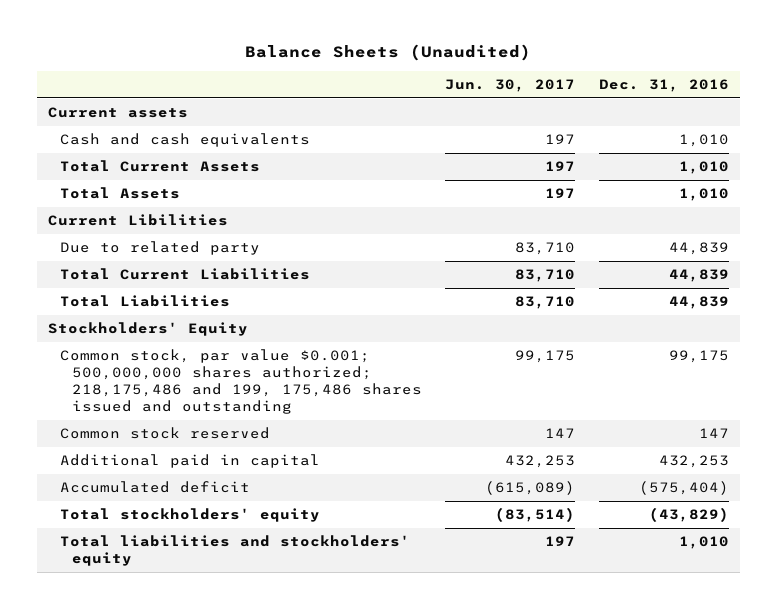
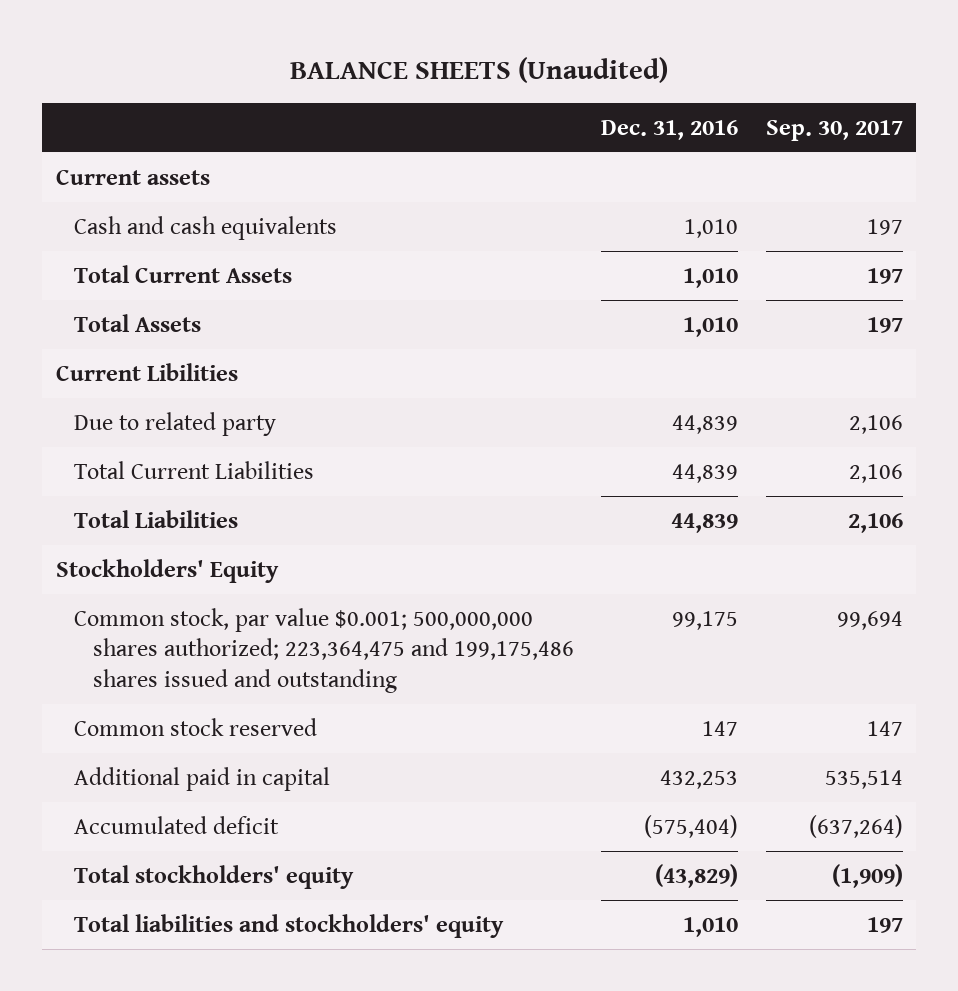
[245,44,532,62] Balance Sheets (Unaudited) -> [290,57,669,84] BALANCE SHEETS (Unaudited)
[445,78,576,92] Jun. 30, 2017 -> none
none -> [765,119,903,141] Sep. 30, 2017
[60,349,423,415] Common stock, par value $0.001; 500,000,000 shares authorized; 218,175,486 and 199, 175,486 shares issued and outstanding -> [74,607,575,693] Common stock, par value $0.001; 500,000,000 shares authorized; 223,364,475 and 199,175,486 shares issued and outstanding

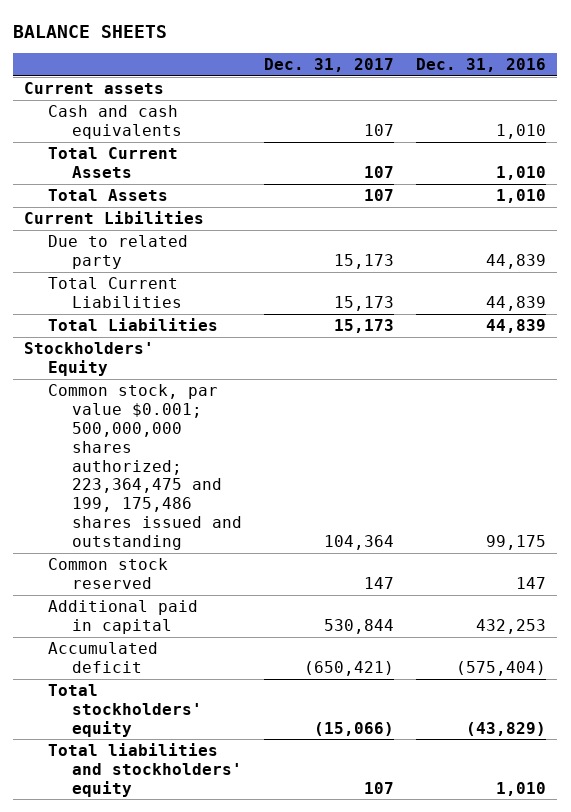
[290,57,669,84] BALANCE SHEETS (Unaudited) -> [13,24,168,38] BALANCE SHEETS
[765,119,903,141] Sep. 30, 2017 -> none
none -> [263,58,394,73] Dec. 31, 2017
[74,607,575,693] Common stock, par value $0.001; 500,000,000 shares authorized; 223,364,475 and 199,175,486 shares issued and outstanding -> [48,384,242,551] Common stock, par value $0.001; 500,000,000 shares authorized; 223,364,475 and 199, 175,486 shares issued and outstanding

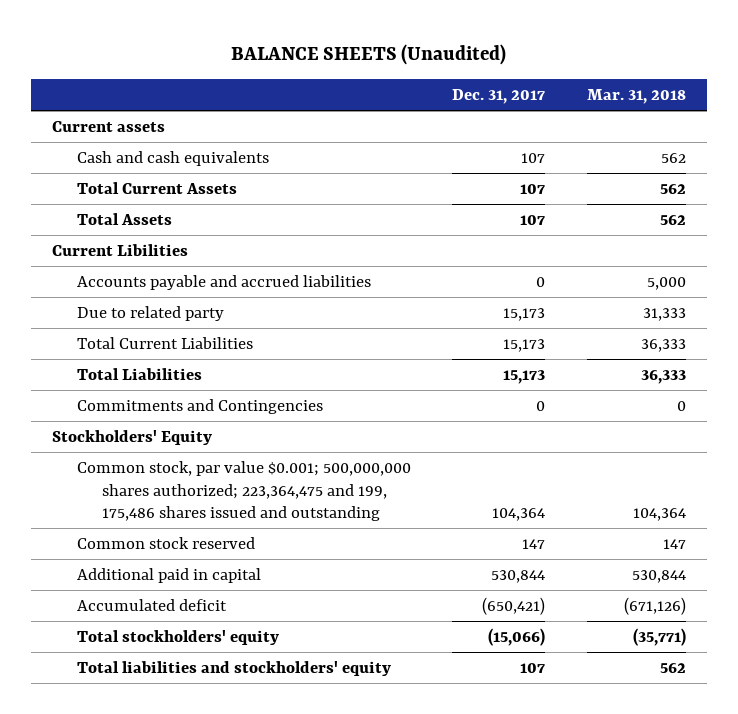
[13,24,168,38] BALANCE SHEETS -> [230,44,506,66] BALANCE SHEETS (Unaudited)
[416,58,547,73] Dec. 31, 2016 -> none
none -> [587,88,687,104] Mar. 31, 2018
none -> [76,275,371,291] Accounts payable and accrued liabilities
none -> [76,399,323,415] Commitments and Contingencies

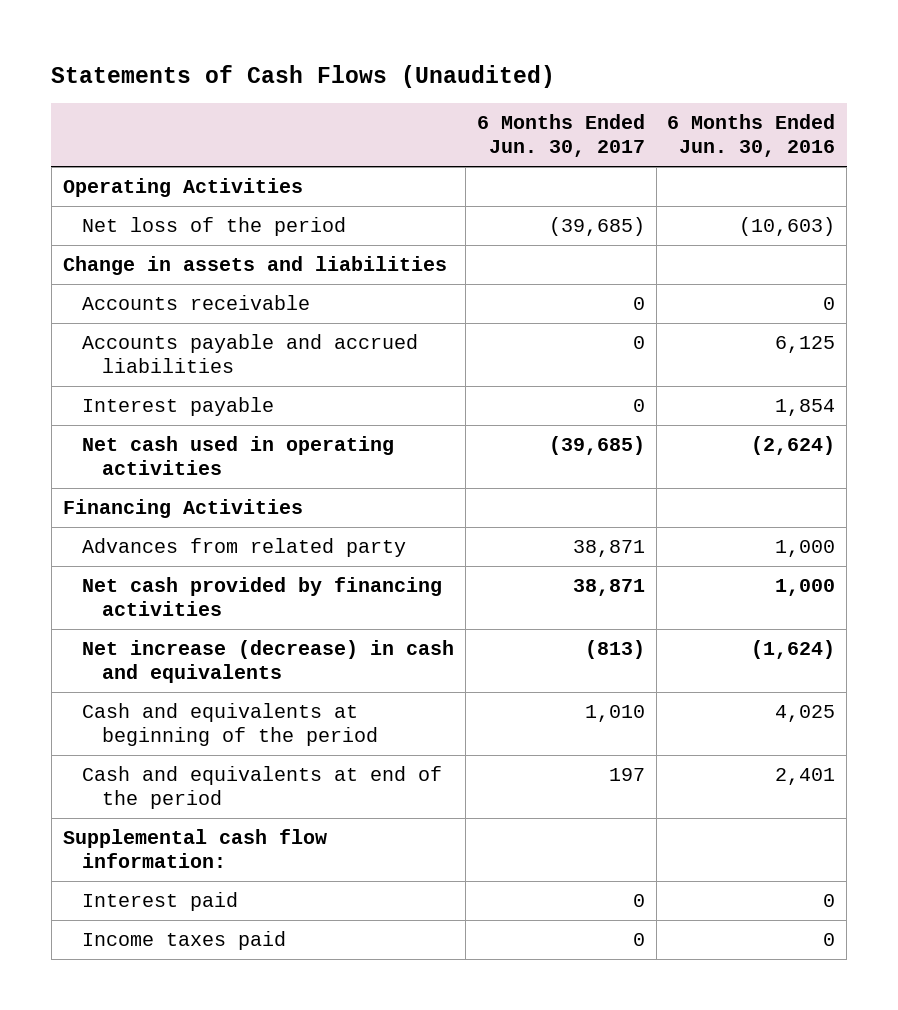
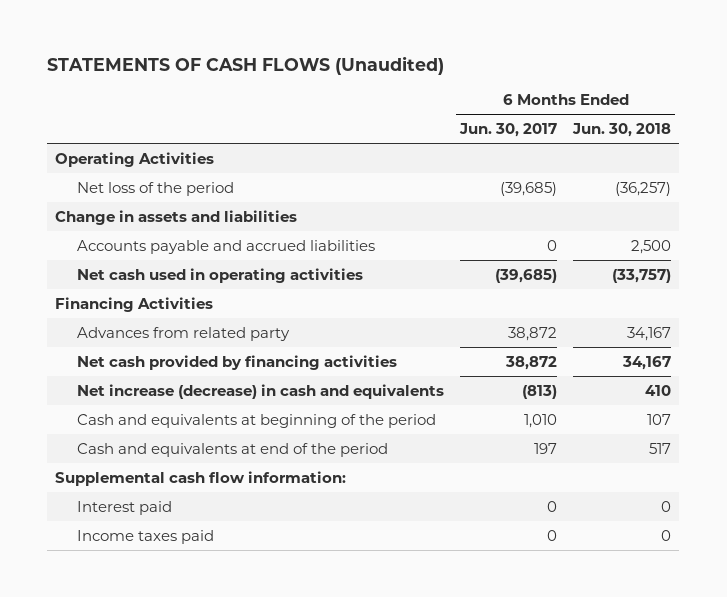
[51,64,556,88] Statements of Cash Flows (Unaudited) -> [47,55,445,75] STATEMENTS OF CASH FLOWS (Unaudited)
[667,114,836,158] 6 Months Ended Jun. 30, 2016 -> none
none -> [572,123,672,138] Jun. 30, 2018
[82,295,311,311] Accounts receivable -> none
[82,397,275,417] Interest payable -> none
[572,540,645,558] 38,871 -> [508,326,558,341] 38,872
[572,579,645,597] 38,871 -> [505,355,558,370] 38,872

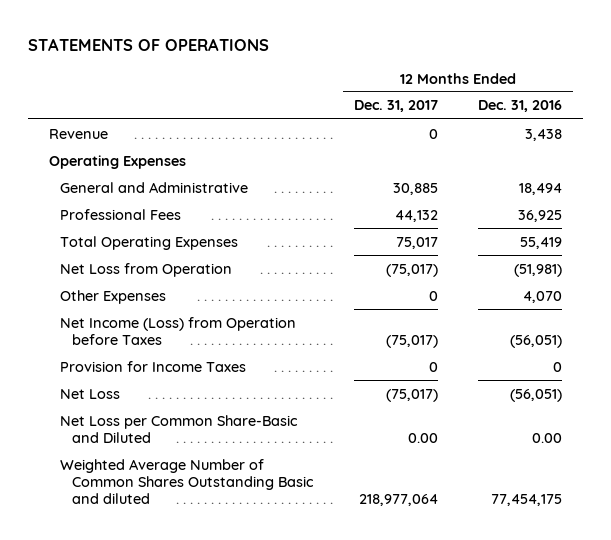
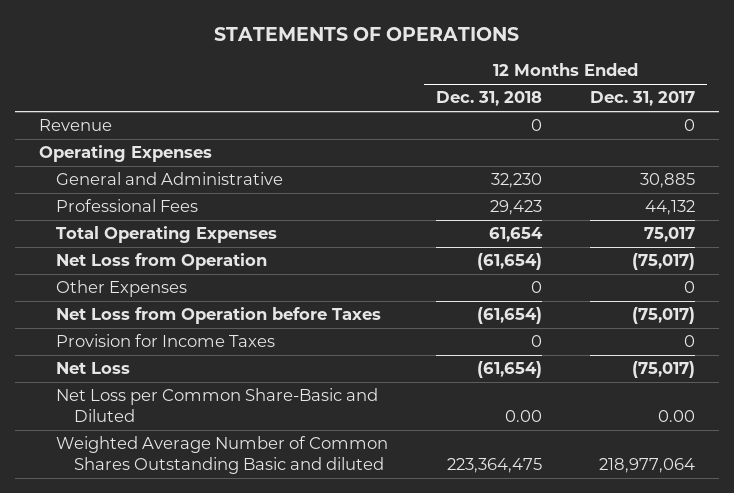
[478,100,563,113] Dec. 31, 2016 -> none
none -> [436,91,543,107] Dec. 31, 2018
[60,316,297,345] Net Income (Loss) from Operation before Taxes -> [56,307,382,325] Net Loss from Operation before Taxes

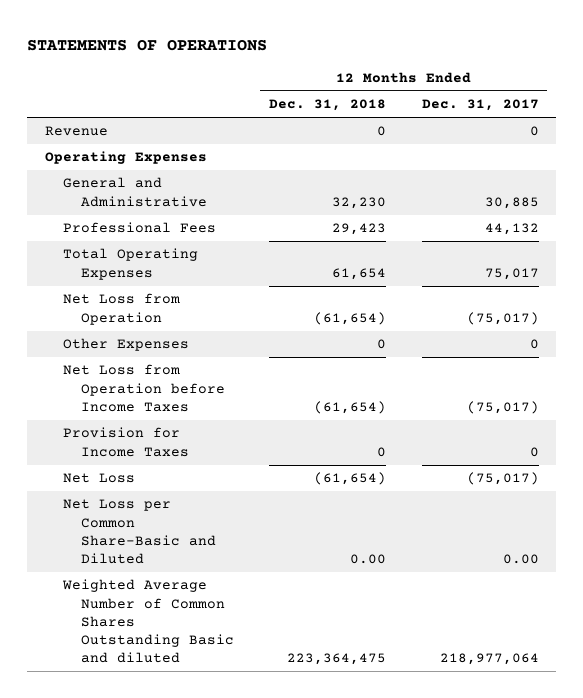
[56,307,382,325] Net Loss from Operation before Taxes -> [62,364,225,412] Net Loss from Operation before Income Taxes

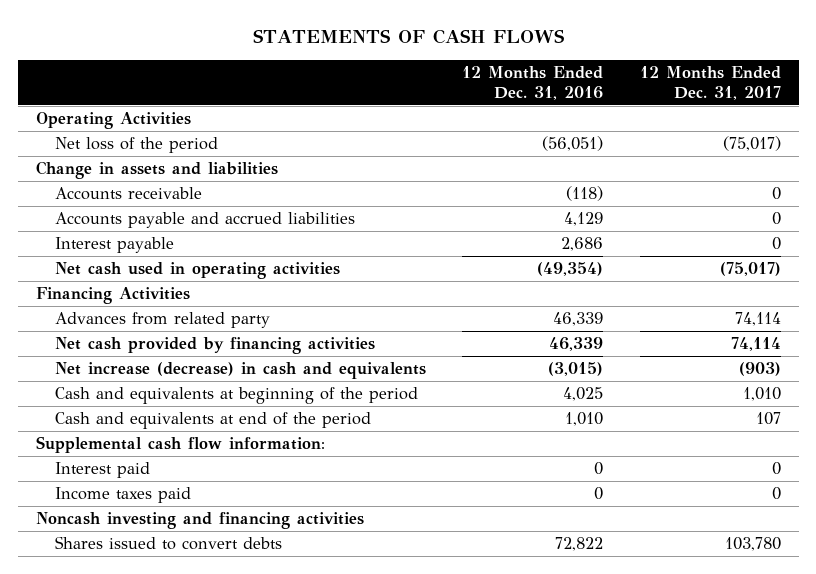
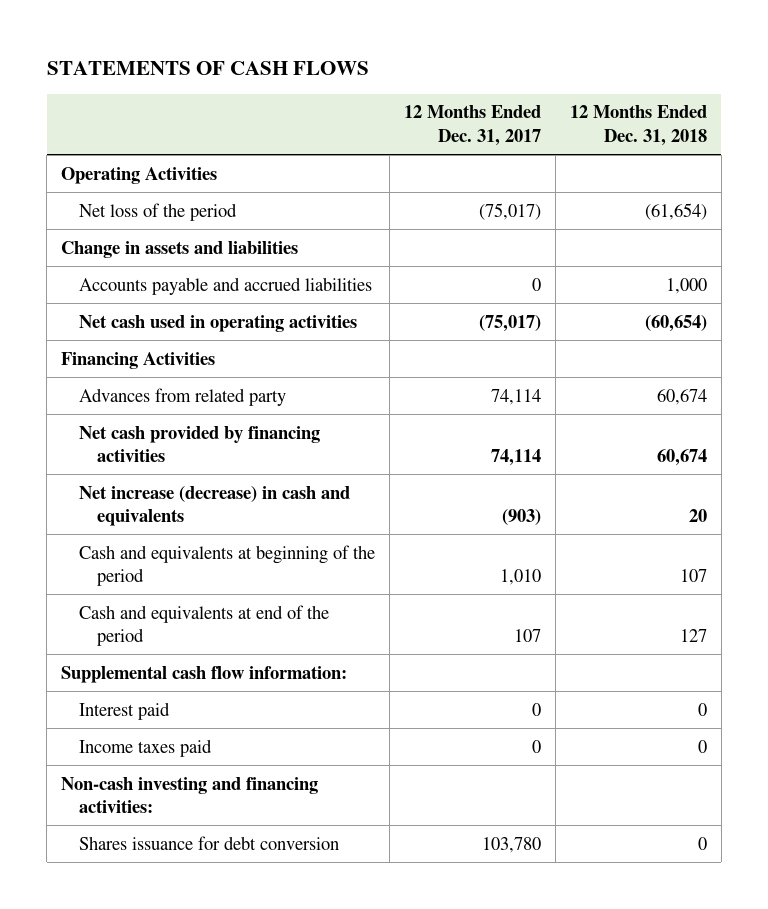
[462,65,604,100] 12 Months Ended Dec. 31, 2016 -> none
none -> [569,105,707,146] 12 Months Ended Dec. 31, 2018
[54,187,202,201] Accounts receivable -> none
[54,237,174,254] Interest payable -> none
[35,512,364,530] Noncash investing and financing activities -> [61,776,319,813] Non-cash investing and financing activities:
[54,536,282,551] Shares issued to convert debts -> [79,835,340,850] Shares issuance for debt conversion

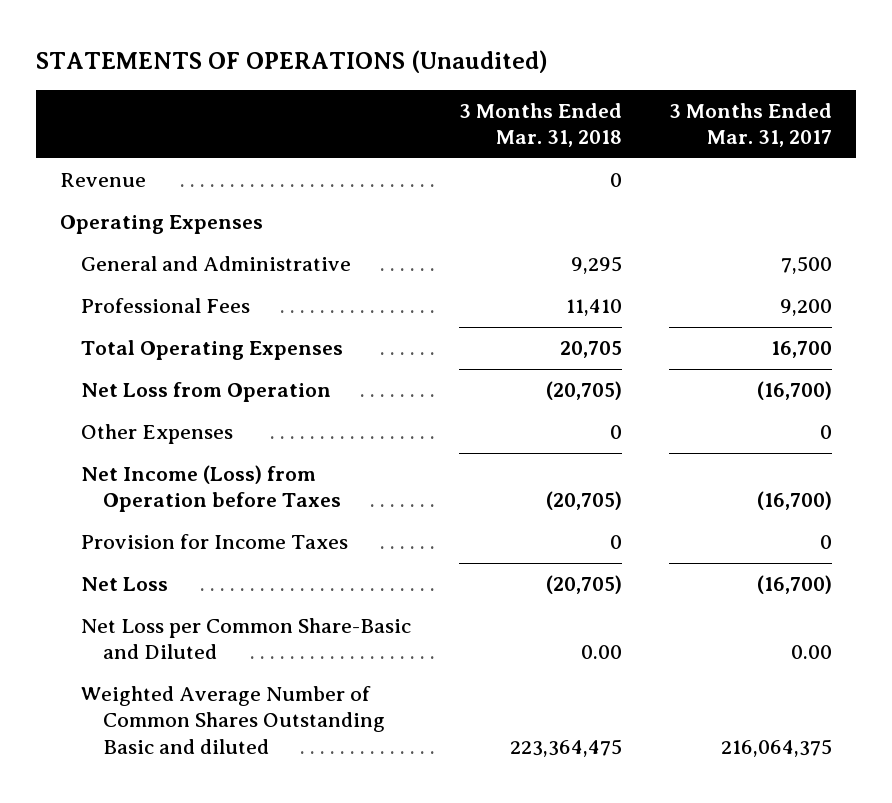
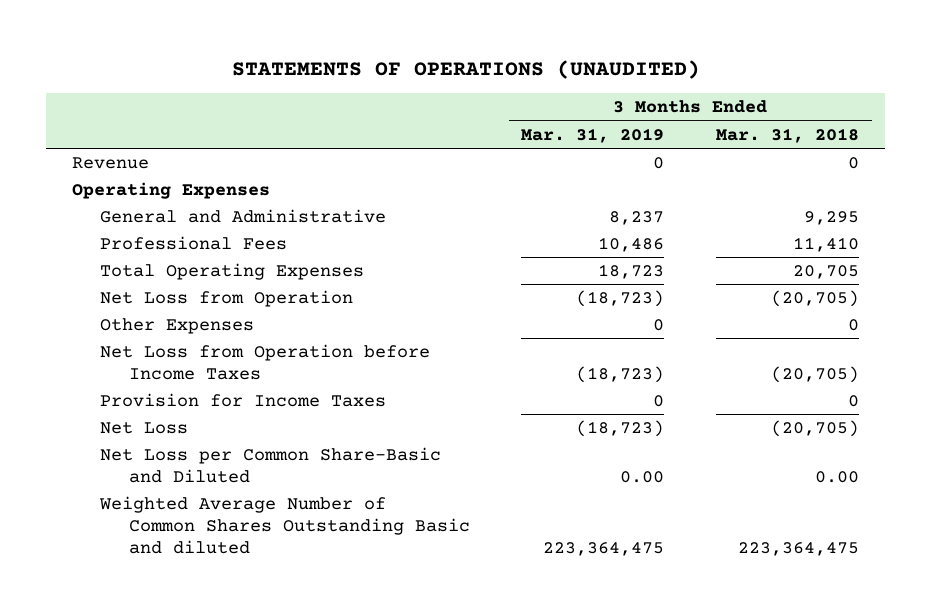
[36,49,549,73] STATEMENTS OF OPERATIONS (Unaudited) -> [231,59,700,79] STATEMENTS OF OPERATIONS (UNAUDITED)
[669,102,833,148] 3 Months Ended Mar. 31, 2017 -> none
none -> [521,127,665,143] Mar. 31, 2019
[81,465,341,513] Net Income (Loss) from Operation before Taxes -> [100,344,431,380] Net Loss from Operation before Income Taxes

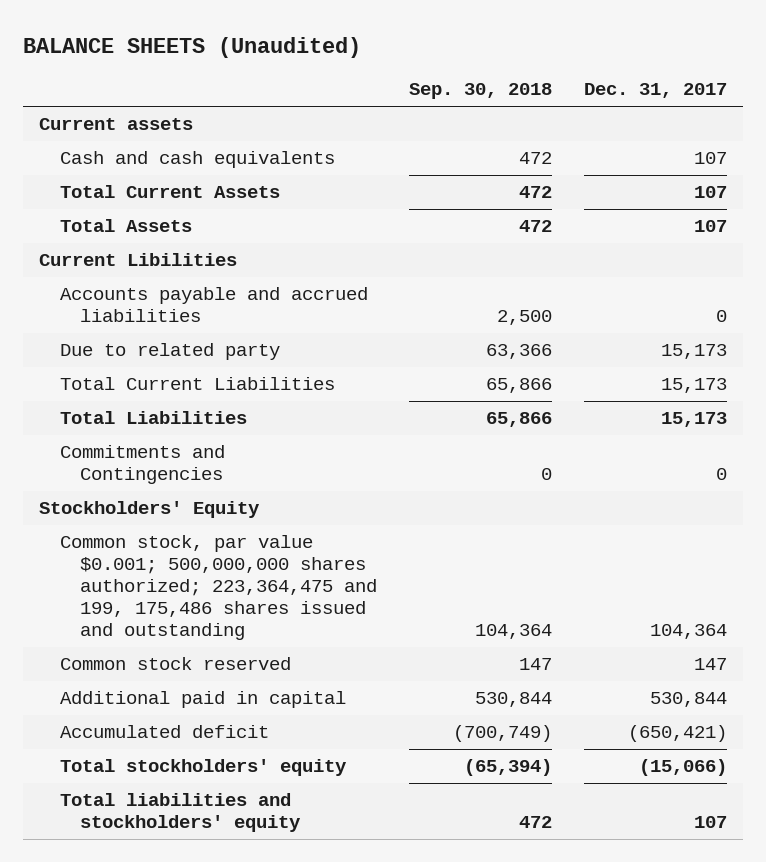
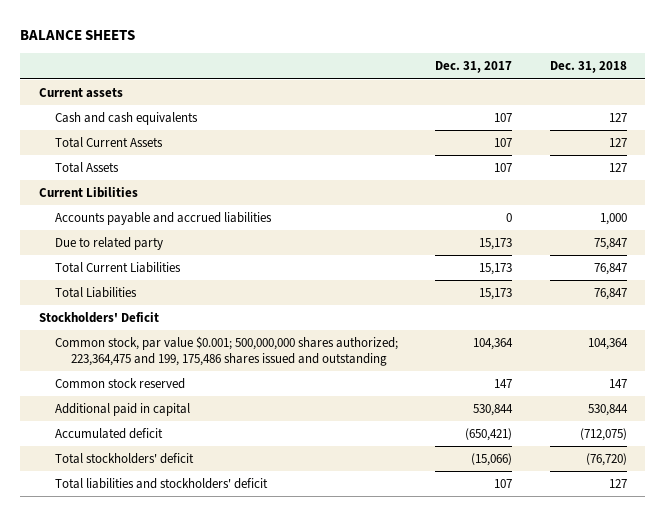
[23,36,362,58] BALANCE SHEETS (Unaudited) -> [20,30,136,41] BALANCE SHEETS
[408,83,552,100] Sep. 30, 2018 -> none
none -> [549,61,627,74] Dec. 31, 2018
[59,445,225,485] Commitments and Contingencies -> none
[39,501,261,519] Stockholders' Equity -> [38,311,159,323] Stockholders' Deficit
[59,759,347,777] Total stockholders' equity -> [54,452,194,464] Total stockholders' deficit
[59,793,302,833] Total liabilities and stockholders' equity -> [54,477,268,489] Total liabilities and stockholders' deficit

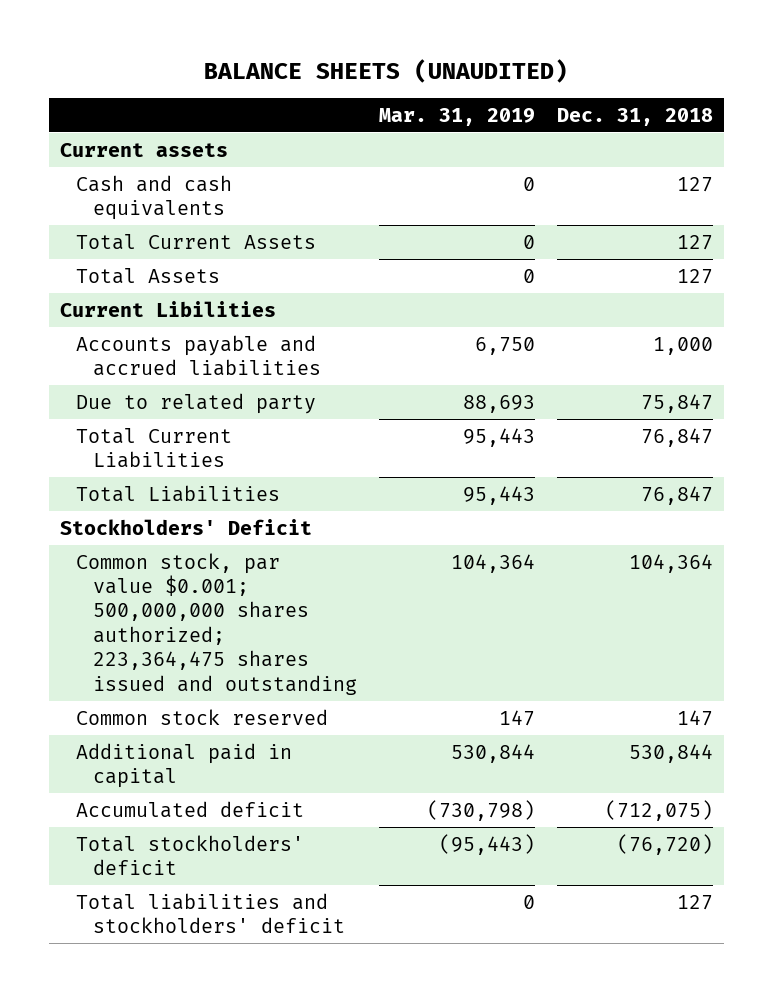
[20,30,136,41] BALANCE SHEETS -> [204,58,569,83] BALANCE SHEETS (UNAUDITED)
[435,61,513,74] Dec. 31, 2017 -> none
none -> [378,107,535,126] Mar. 31, 2019
[54,335,398,366] Common stock, par value $0.001; 500,000,000 shares authorized; 223,364,475 and 199, 175,486 shares issued and outstanding -> [76,552,357,695] Common stock, par value $0.001; 500,000,000 shares authorized; 223,364,475 shares issued and outstanding

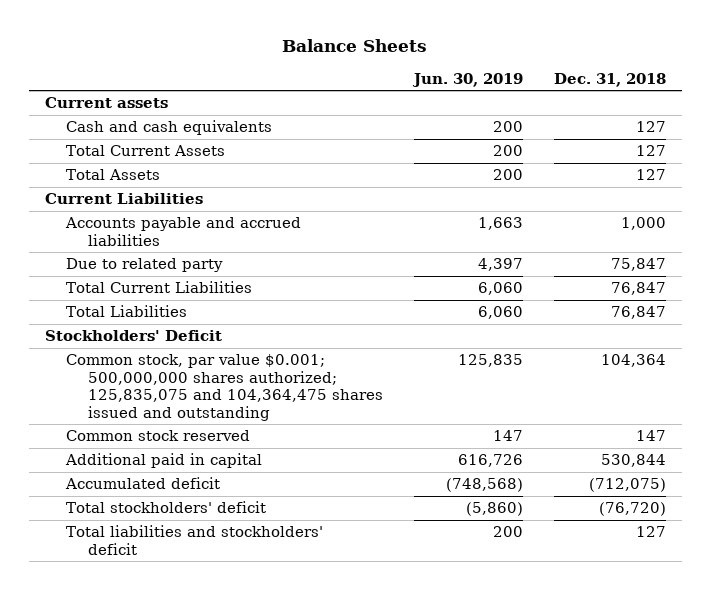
[204,58,569,83] BALANCE SHEETS (UNAUDITED) -> [282,38,428,52] Balance Sheets
[378,107,535,126] Mar. 31, 2019 -> none
none -> [411,72,523,87] Jun. 30, 2019
[59,300,276,317] Current Libilities -> [44,193,203,205] Current Liabilities
[76,552,357,695] Common stock, par value $0.001; 500,000,000 shares authorized; 223,364,475 shares issued and outstanding -> [66,354,383,421] Common stock, par value $0.001; 500,000,000 shares authorized; 125,835,075 and 104,364,475 shares issued and outstanding

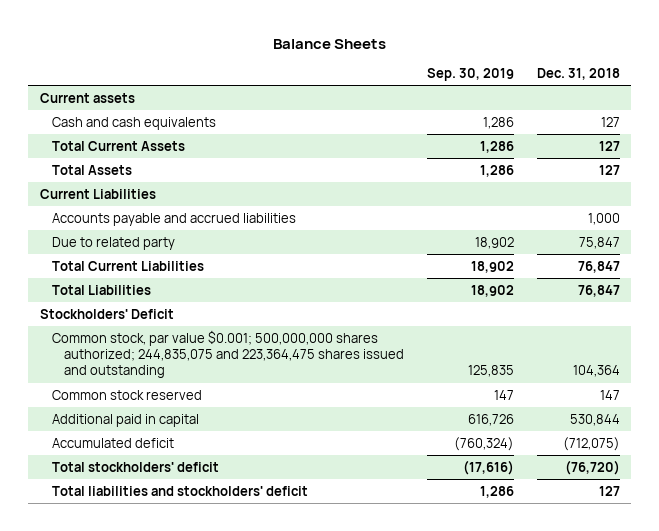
[411,72,523,87] Jun. 30, 2019 -> none
none -> [426,68,514,82] Sep. 30, 2019
[66,354,383,421] Common stock, par value $0.001; 500,000,000 shares authorized; 125,835,075 and 104,364,475 shares issued and outstanding -> [51,329,404,379] Common stock, par value $0.001; 500,000,000 shares authorized; 244,835,075 and 223,364,475 shares issued and outstanding

